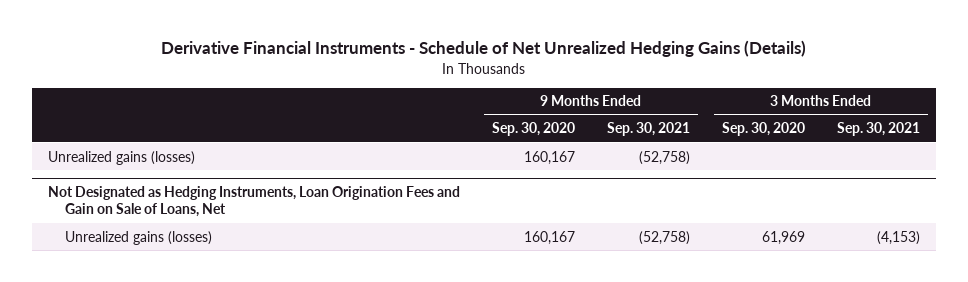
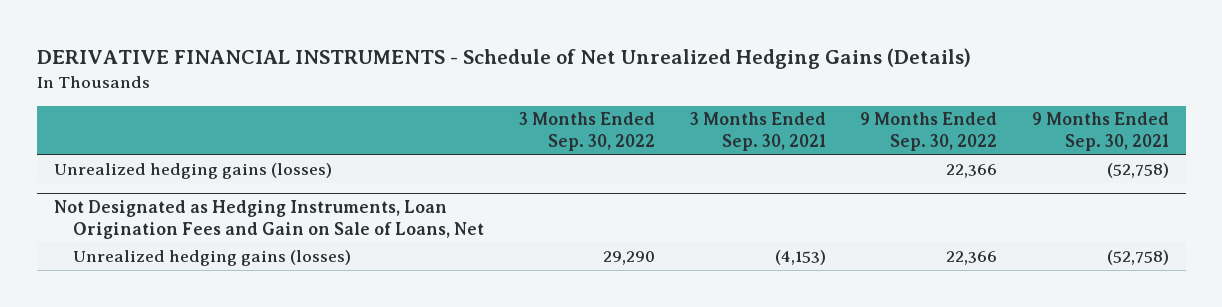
[161,40,807,58] Derivative Financial Instruments - Schedule of Net Unrealized Hedging Gains (Details) -> [36,47,971,69] DERIVATIVE FINANCIAL INSTRUMENTS - Schedule of Net Unrealized Hedging Gains (Details)
[492,122,576,137] Sep. 30, 2020 -> none
[721,122,805,137] Sep. 30, 2020 -> none
none -> [518,112,655,151] 3 Months Ended Sep. 30, 2022
none -> [860,112,998,151] 9 Months Ended Sep. 30, 2022
[48,150,196,165] Unrealized gains (losses) -> [53,162,332,179] Unrealized hedging gains (losses)
[65,230,213,245] Unrealized gains (losses) -> [73,249,352,266] Unrealized hedging gains (losses)

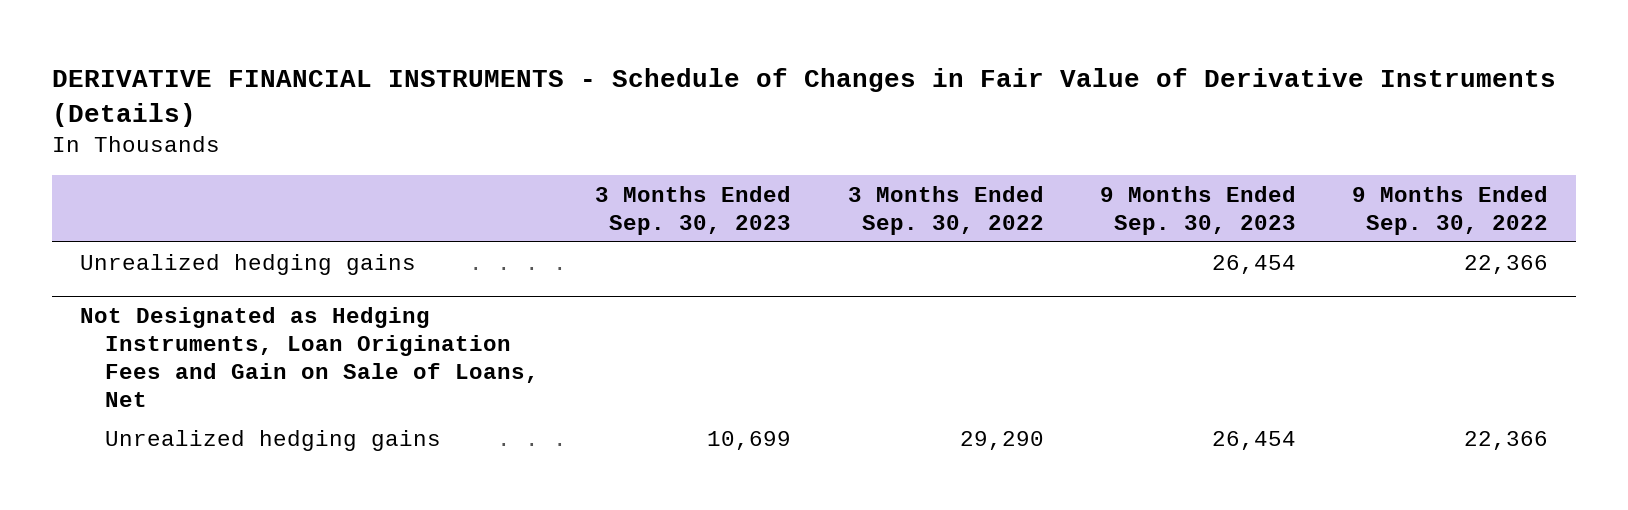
[36,47,971,69] DERIVATIVE FINANCIAL INSTRUMENTS - Schedule of Net Unrealized Hedging Gains (Details) -> [52,68,1557,128] DERIVATIVE FINANCIAL INSTRUMENTS - Schedule of Changes in Fair Value of Derivative Instruments (Details)
[689,112,826,151] 3 Months Ended Sep. 30, 2021 -> none
[1031,112,1169,151] 9 Months Ended Sep. 30, 2021 -> none
none -> [595,185,792,235] 3 Months Ended Sep. 30, 2023
none -> [1099,185,1296,235] 9 Months Ended Sep. 30, 2023
[53,162,332,179] Unrealized hedging gains (losses) -> [80,253,417,275] Unrealized hedging gains
[73,249,352,266] Unrealized hedging gains (losses) -> [105,429,442,451] Unrealized hedging gains

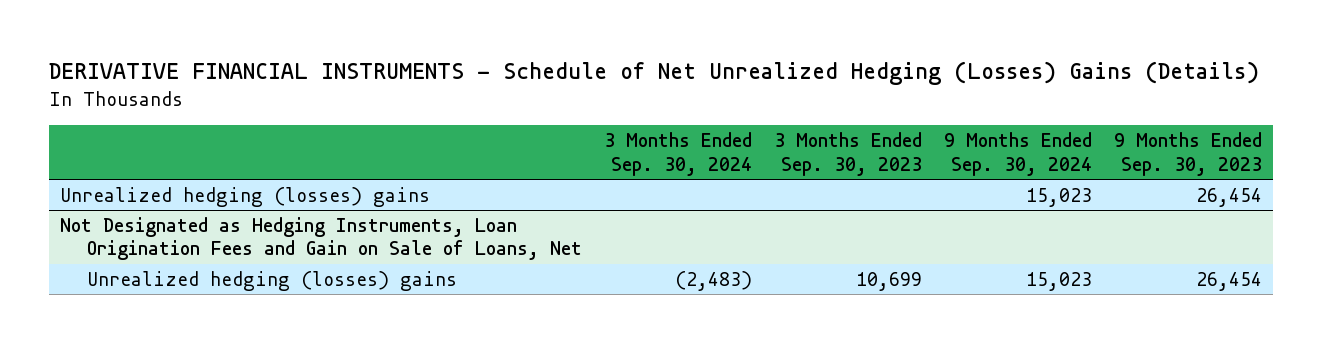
[52,68,1557,128] DERIVATIVE FINANCIAL INSTRUMENTS - Schedule of Changes in Fair Value of Derivative Instruments (Details) -> [49,61,1260,86] DERIVATIVE FINANCIAL INSTRUMENTS - Schedule of Net Unrealized Hedging (Losses) Gains (Details)
[847,185,1044,235] 3 Months Ended Sep. 30, 2022 -> none
[1352,185,1549,235] 9 Months Ended Sep. 30, 2022 -> none
none -> [604,132,753,176] 3 Months Ended Sep. 30, 2024
none -> [943,132,1092,176] 9 Months Ended Sep. 30, 2024
[80,253,417,275] Unrealized hedging gains -> [60,186,431,207] Unrealized hedging (losses) gains
[105,429,442,451] Unrealized hedging gains -> [87,270,458,291] Unrealized hedging (losses) gains

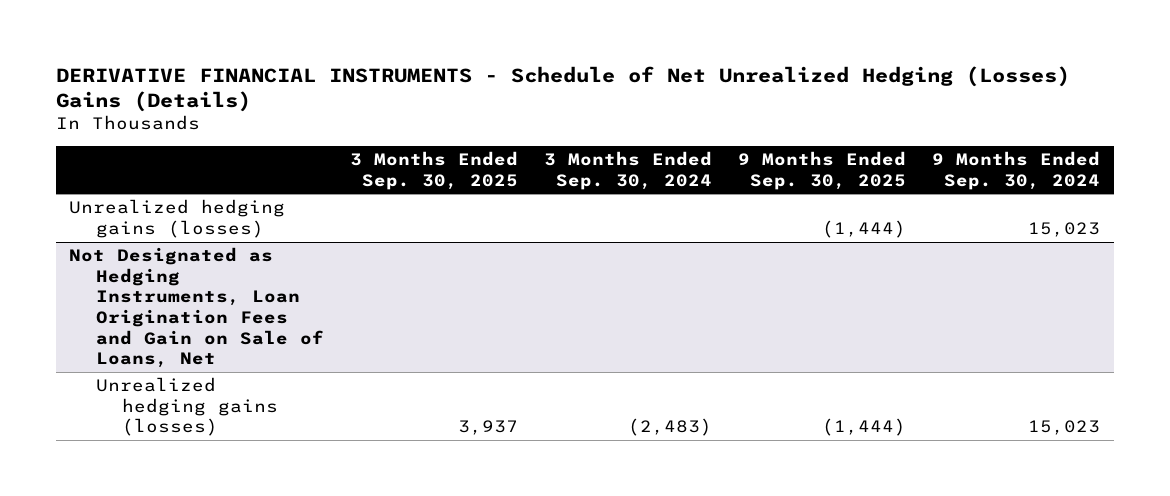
[774,132,923,176] 3 Months Ended Sep. 30, 2023 -> none
[1113,132,1262,176] 9 Months Ended Sep. 30, 2023 -> none
none -> [349,151,518,190] 3 Months Ended Sep. 30, 2025
none -> [738,151,907,190] 9 Months Ended Sep. 30, 2025
[60,186,431,207] Unrealized hedging (losses) gains -> [69,199,286,238] Unrealized hedging gains (losses)
[87,270,458,291] Unrealized hedging (losses) gains -> [95,377,278,437] Unrealized hedging gains (losses)

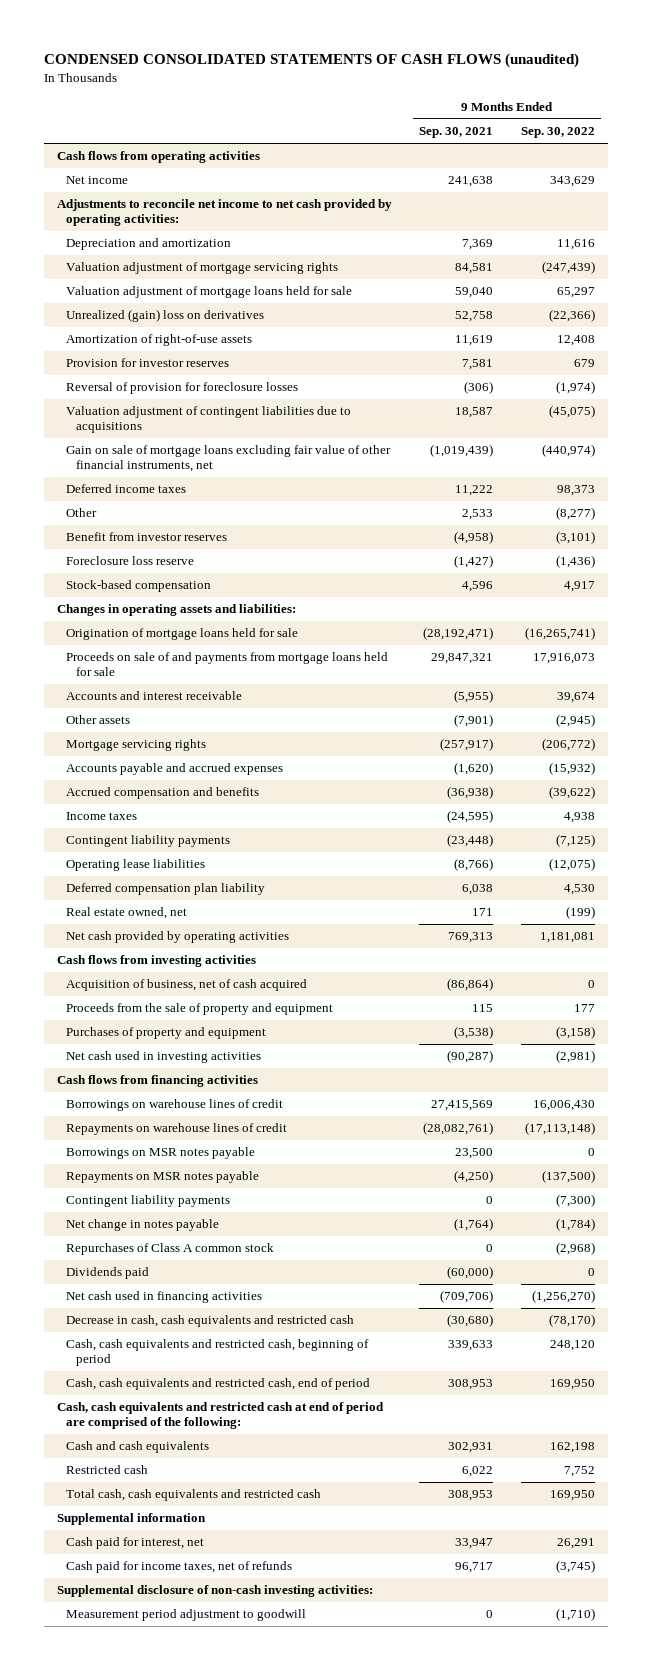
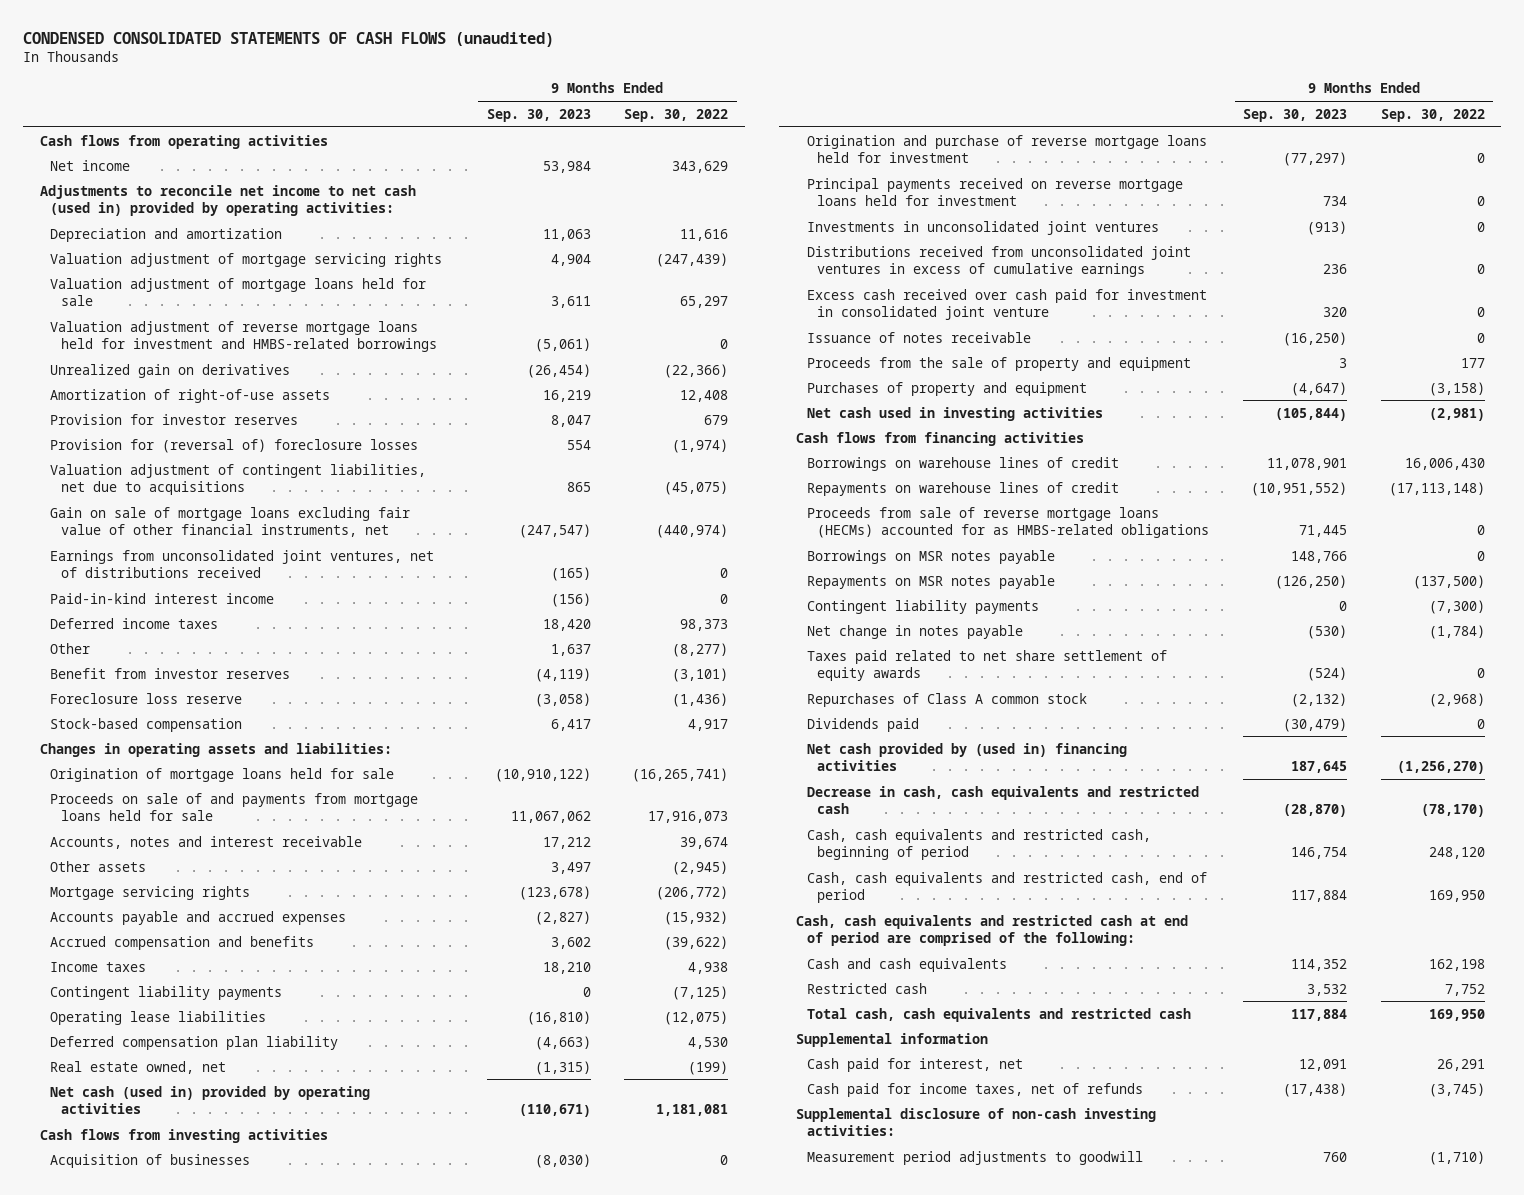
[419,127,494,139] Sep. 30, 2021 -> none
none -> [486,108,591,122] Sep. 30, 2023
[57,199,393,227] Adjustments to reconcile net income to net cash provided by operating activities: -> [39,184,416,216] Adjustments to reconcile net income to net cash (used in) provided by operating activities:
none -> [50,320,438,352] Valuation adjustment of reverse mortgage loans held for investment and HMBS-related borrowings
[66,309,265,323] Unrealized (gain) loss on derivatives -> [50,363,291,378] Unrealized gain on derivatives
[66,382,299,395] Reversal of provision for foreclosure losses -> [50,438,419,453] Provision for (reversal of) foreclosure losses
[66,406,352,434] Valuation adjustment of contingent liabilities due to acquisitions -> [50,463,427,495] Valuation adjustment of contingent liabilities, net due to acquisitions
none -> [50,549,435,578] Earnings from unconsolidated joint ventures, net of distributions received
none -> [50,592,275,604] Paid-in-kind interest income
[66,691,243,701] Accounts and interest receivable -> [50,835,363,849] Accounts, notes and interest receivable
[66,931,290,944] Net cash provided by operating activities -> [50,1085,371,1114] Net cash (used in) provided by operating activities
[66,979,308,992] Acquisition of business, net of cash acquired -> [50,1153,251,1168] Acquisition of businesses
none -> [806,134,1207,163] Origination and purchase of reverse mortgage loans held for investment
none -> [806,177,1183,206] Principal payments received on reverse mortgage loans held for investment
none -> [806,220,1159,235] Investments in unconsolidated joint ventures
none -> [806,245,1191,277] Distributions received from unconsolidated joint ventures in excess of cumulative earnings
none -> [806,288,1207,320] Excess cash received over cash paid for investment in consolidated joint venture
none -> [806,331,1031,343] Issuance of notes receivable
none -> [806,506,1210,538] Proceeds from sale of reverse mortgage loans (HECMs) accounted for as HMBS-related obligations
none -> [806,649,1167,681] Taxes paid related to net share settlement of equity awards
[66,1291,263,1304] Net cash used in financing activities -> [806,742,1127,771] Net cash provided by (used in) financing activities
[66,1609,307,1622] Measurement period adjustment to goodwill -> [806,1150,1143,1165] Measurement period adjustments to goodwill

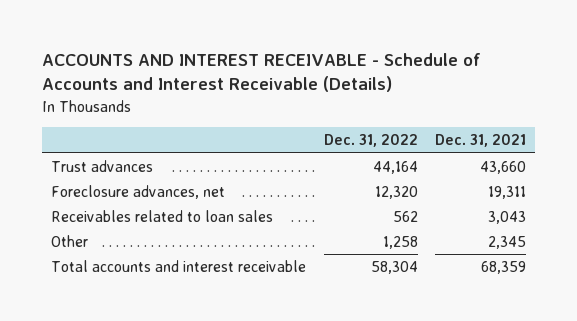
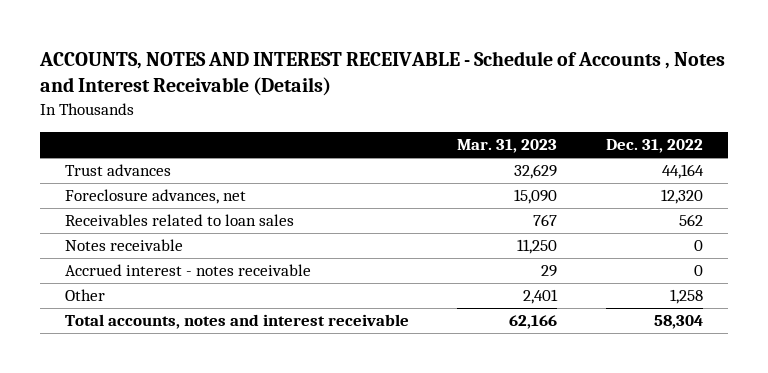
[41,53,481,93] ACCOUNTS AND INTEREST RECEIVABLE - Schedule of Accounts and Interest Receivable (Details) -> [39,51,726,97] ACCOUNTS, NOTES AND INTEREST RECEIVABLE - Schedule of Accounts , Notes and Interest Receivable (Details)
[435,134,527,148] Dec. 31, 2021 -> none
none -> [457,139,558,154] Mar. 31, 2023
none -> [64,239,183,252] Notes receivable
none -> [64,264,311,277] Accrued interest - notes receivable
[50,259,306,272] Total accounts and interest receivable -> [64,314,409,330] Total accounts, notes and interest receivable

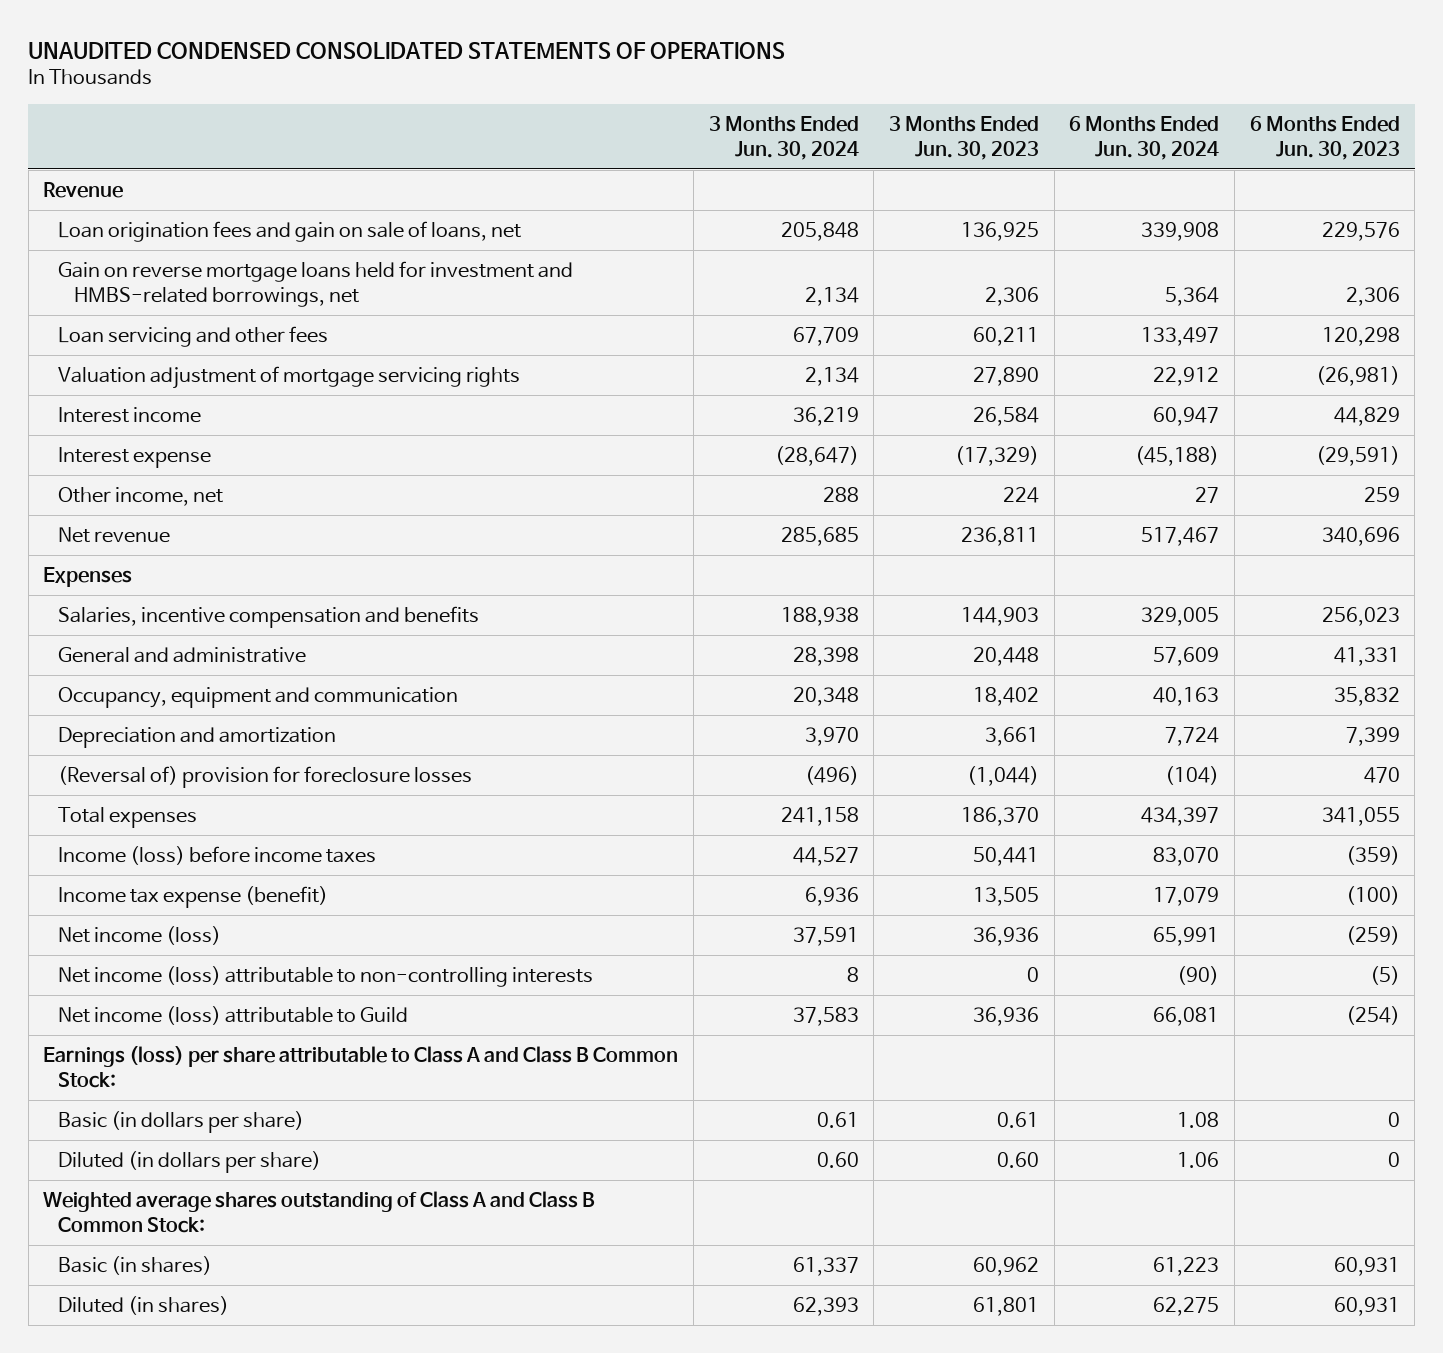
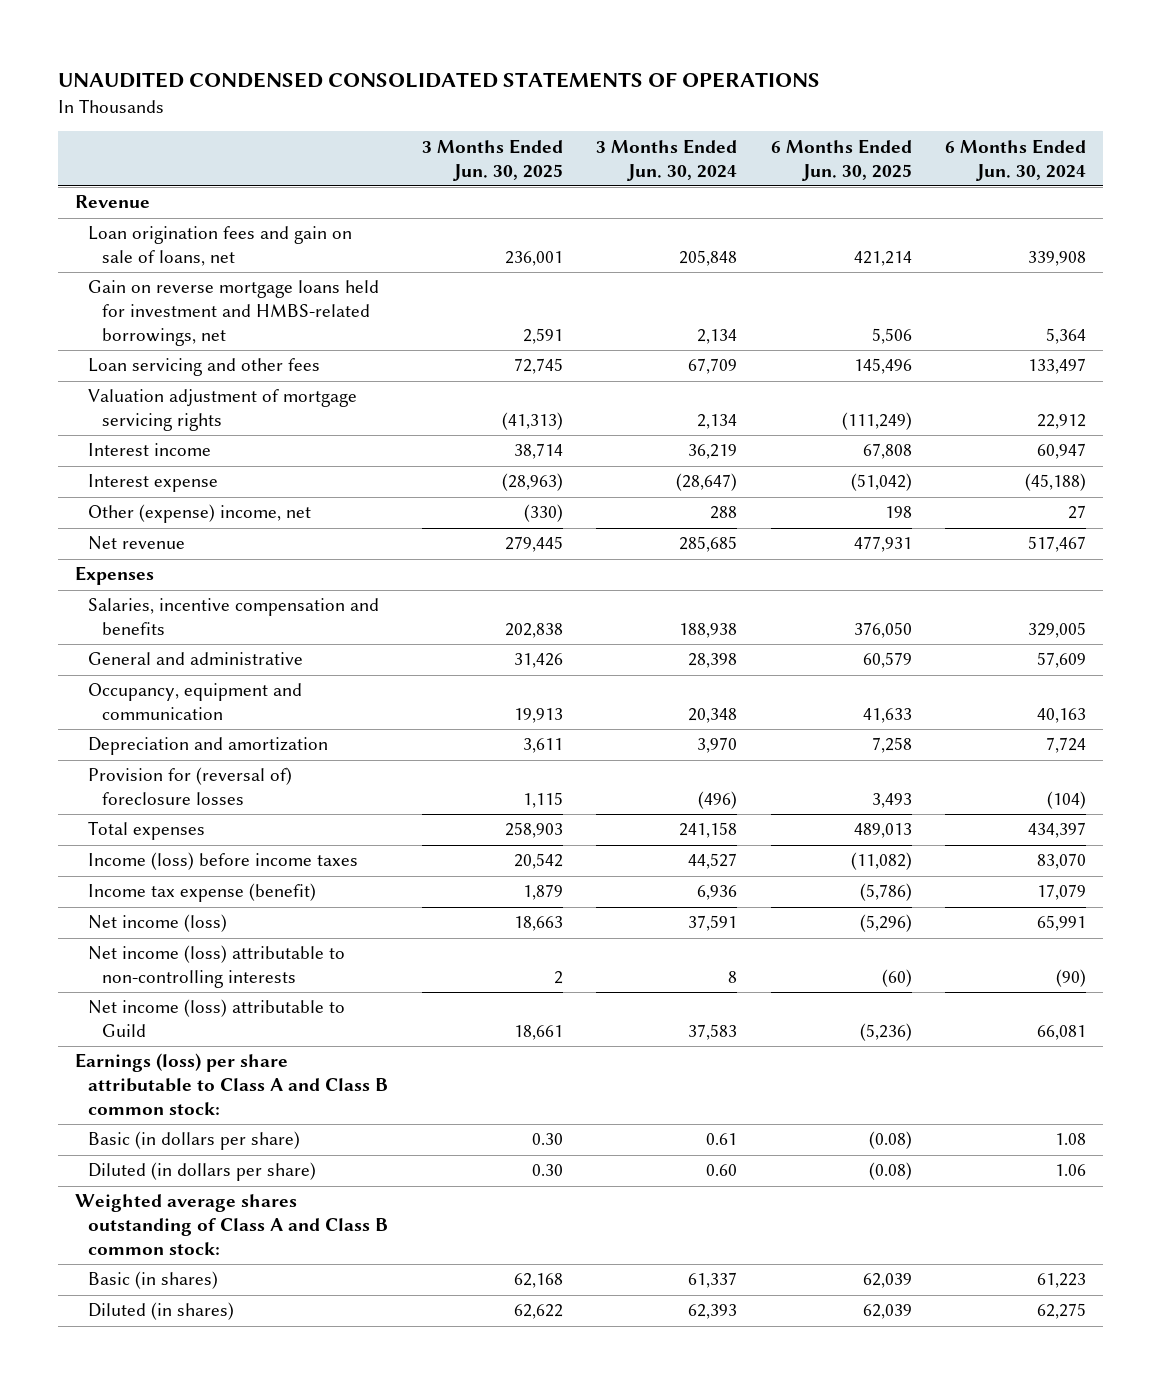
[889,115,1040,160] 3 Months Ended Jun. 30, 2023 -> none
[1249,115,1400,160] 6 Months Ended Jun. 30, 2023 -> none
none -> [421,138,563,181] 3 Months Ended Jun. 30, 2025
none -> [770,138,912,181] 6 Months Ended Jun. 30, 2025
[58,487,224,507] Other income, net -> [88,504,312,524] Other (expense) income, net
[58,766,473,789] (Reversal of) provision for foreclosure losses -> [88,767,293,806] Provision for (reversal of) foreclosure losses
[43,1046,679,1089] Earnings (loss) per share attributable to Class A and Class B Common Stock: -> [74,1053,389,1115] Earnings (loss) per share attributable to Class A and Class B common stock:
[43,1191,596,1234] Weighted average shares outstanding of Class A and Class B Common Stock: -> [74,1194,389,1255] Weighted average shares outstanding of Class A and Class B common stock:

